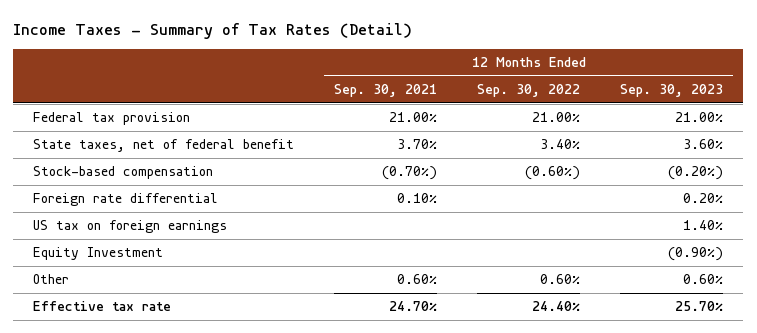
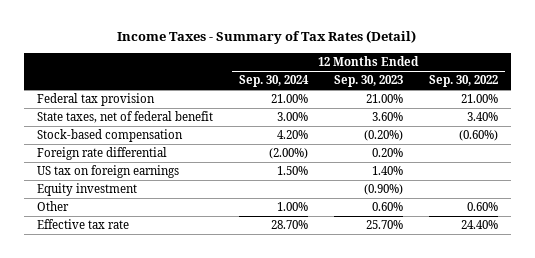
[334,83,438,97] Sep. 30, 2021 -> none
none -> [238,75,309,88] Sep. 30, 2024
[33,247,164,261] Equity Investment -> [36,183,137,197] Equity investment

